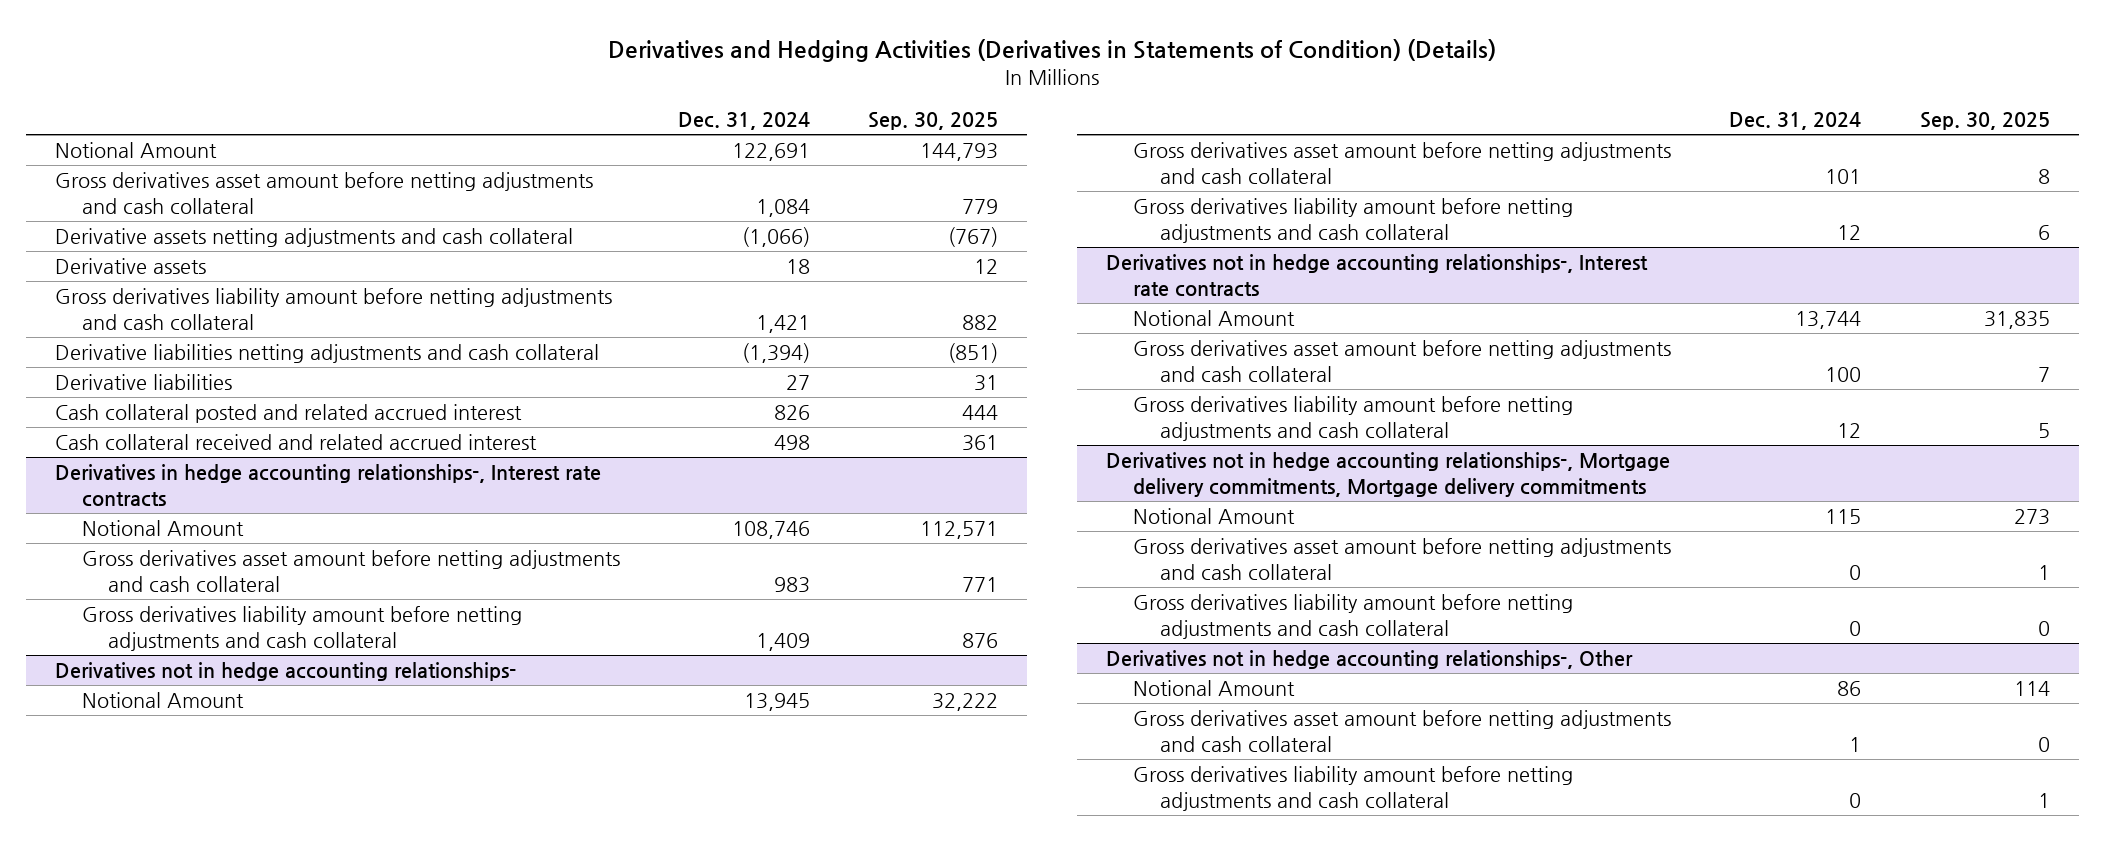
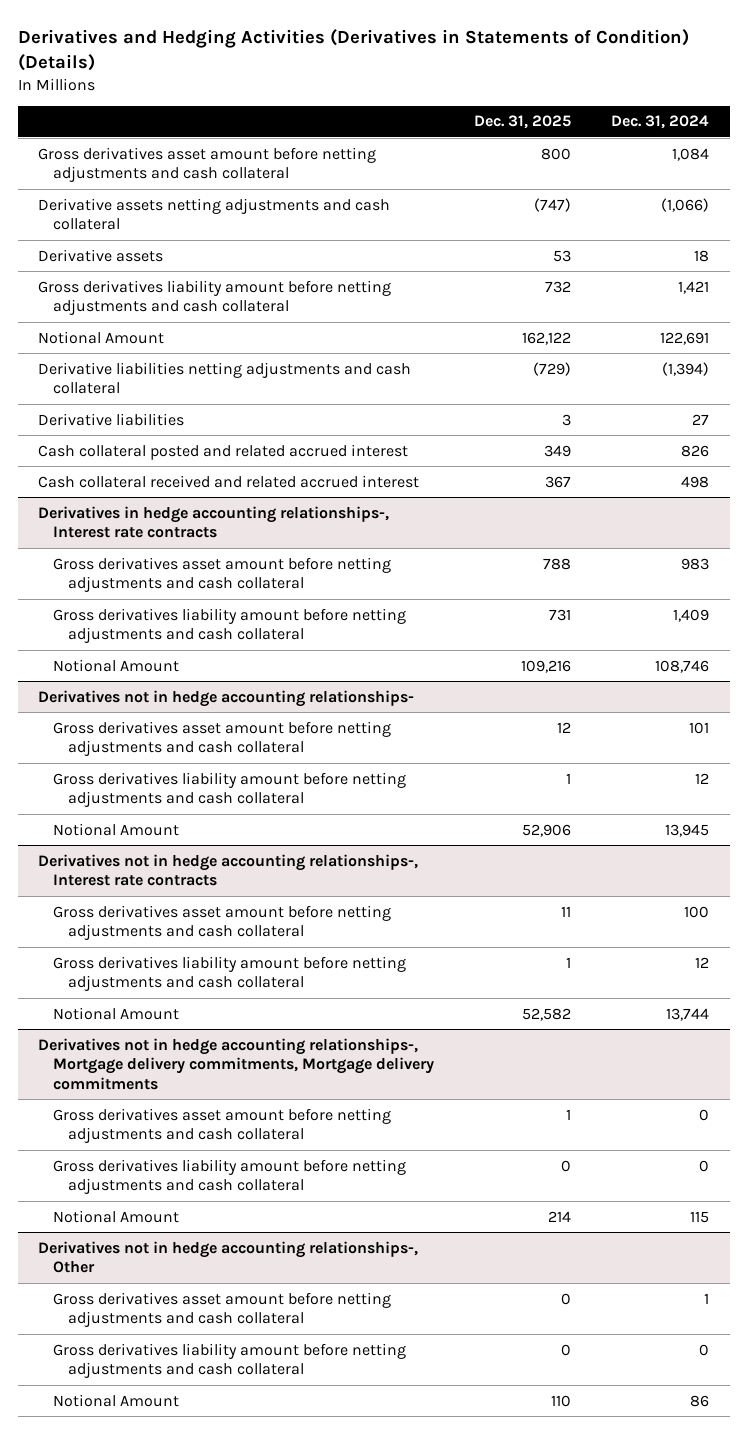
[868,112,999,131] Sep. 30, 2025 -> none
none -> [474,115,572,130] Dec. 31, 2025
[54,142,217,159] Notional Amount -> [38,330,165,344] Notional Amount
[81,520,244,537] Notional Amount -> [52,658,179,672] Notional Amount
[81,692,244,709] Notional Amount -> [52,822,179,836] Notional Amount
[1133,310,1296,327] Notional Amount -> [52,1006,179,1020] Notional Amount
[1133,508,1296,525] Notional Amount -> [52,1209,179,1223] Notional Amount
[1133,680,1296,697] Notional Amount -> [52,1393,179,1407] Notional Amount

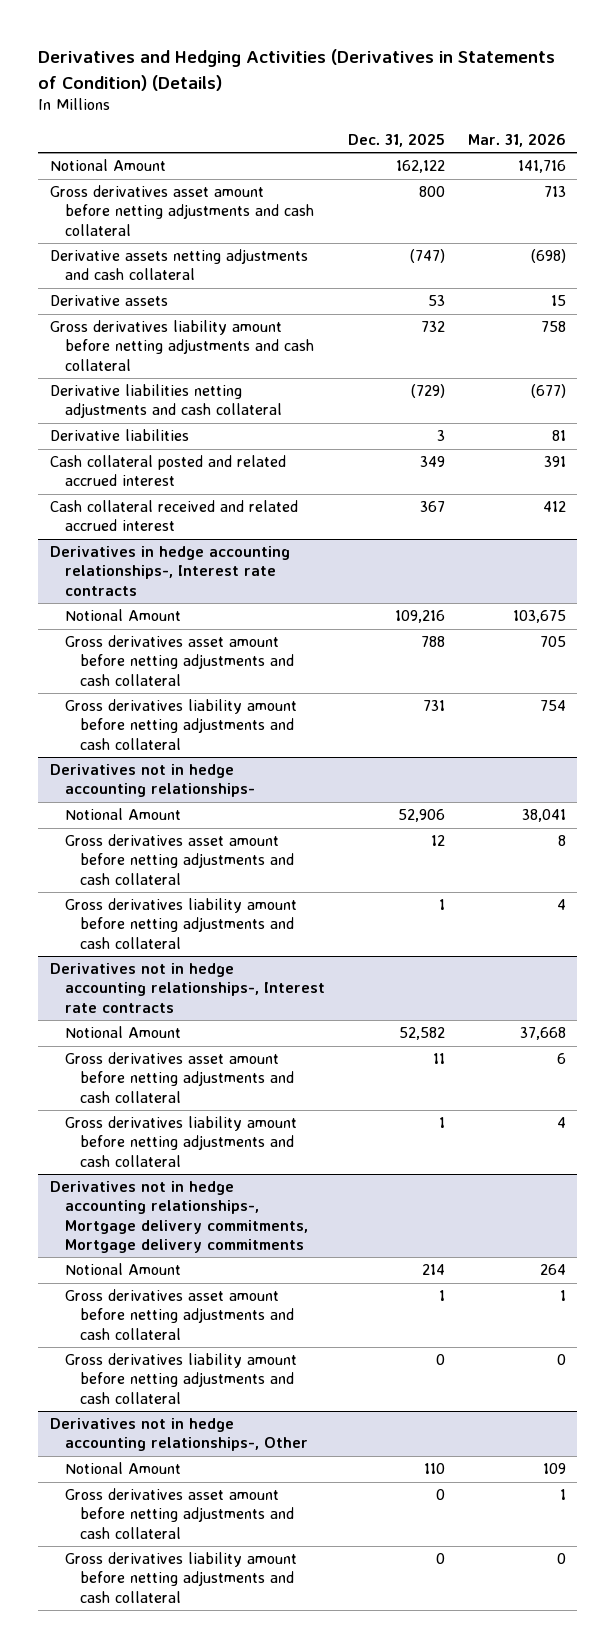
[611,115,710,130] Dec. 31, 2024 -> none
none -> [467,132,566,147] Mar. 31, 2026
[38,330,165,344] Notional Amount -> [49,159,166,172] Notional Amount
[52,658,179,672] Notional Amount -> [65,609,182,622] Notional Amount
[52,822,179,836] Notional Amount -> [65,808,182,821] Notional Amount
[52,1006,179,1020] Notional Amount -> [65,1026,182,1039] Notional Amount
[52,1209,179,1223] Notional Amount -> [65,1263,182,1276] Notional Amount
[52,1393,179,1407] Notional Amount -> [65,1462,182,1475] Notional Amount

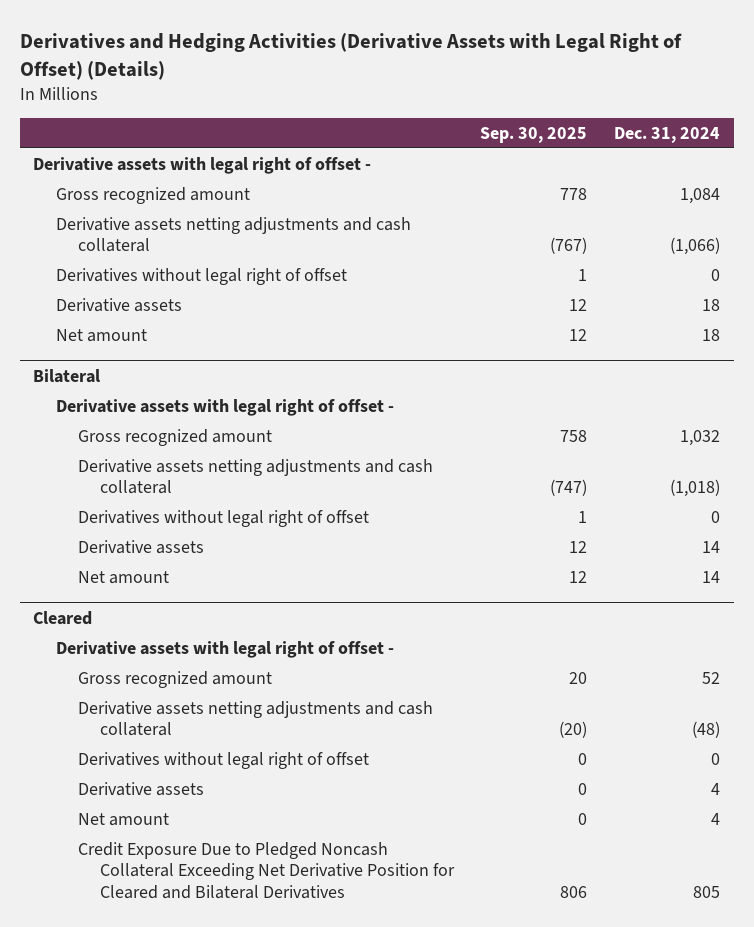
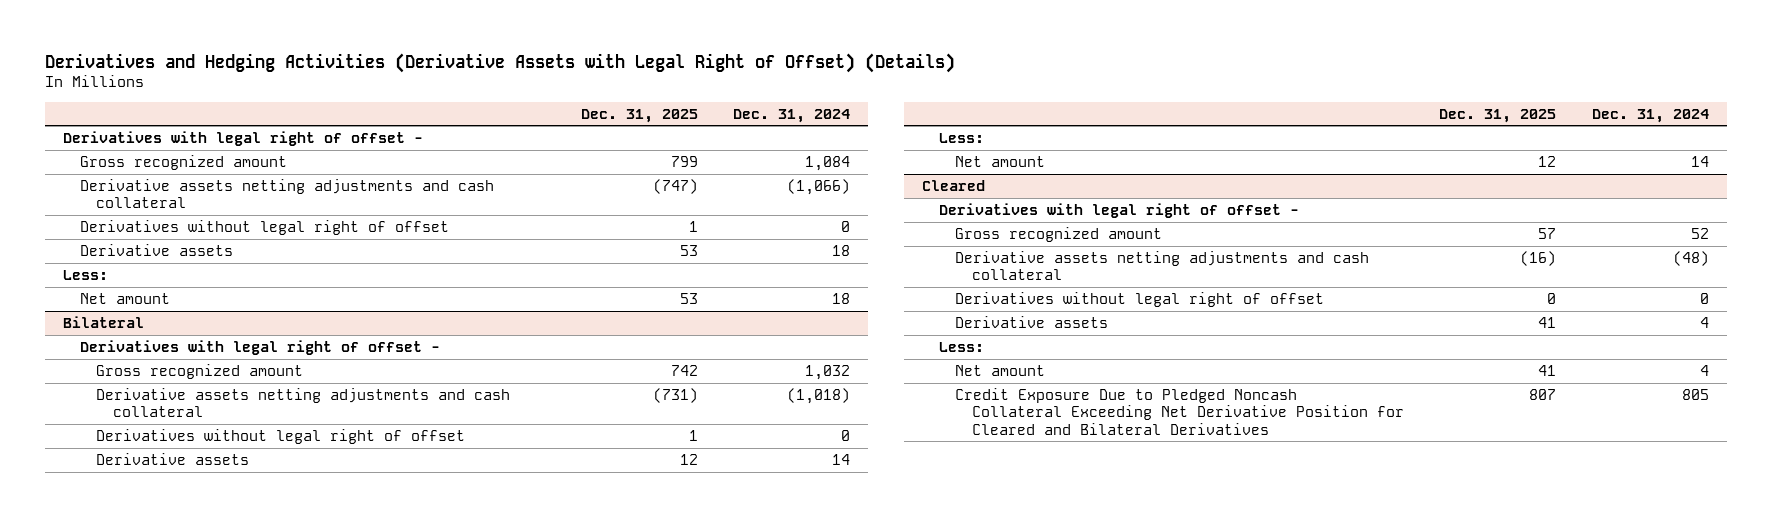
[480,126,588,143] Sep. 30, 2025 -> none
none -> [580,108,698,123] Dec. 31, 2025
[33,156,372,174] Derivative assets with legal right of offset - -> [63,130,424,146] Derivatives with legal right of offset -
none -> [63,269,109,280] Less:
[55,398,394,416] Derivative assets with legal right of offset - -> [79,339,440,355] Derivatives with legal right of offset -
none -> [938,132,984,143] Less:
[55,640,394,658] Derivative assets with legal right of offset - -> [938,202,1299,218] Derivatives with legal right of offset -
none -> [938,341,984,352] Less:

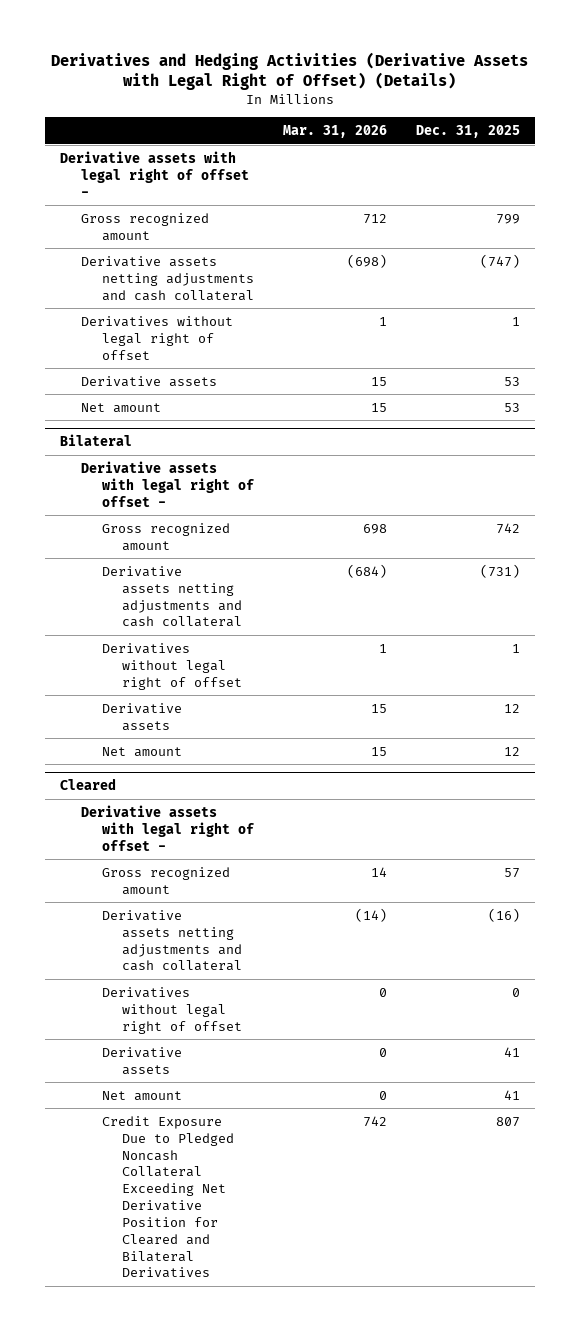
[733,108,851,123] Dec. 31, 2024 -> none
none -> [282,125,387,139] Mar. 31, 2026
[63,130,424,146] Derivatives with legal right of offset - -> [59,150,249,197] Derivative assets with legal right of offset -
[63,269,109,280] Less: -> none
[79,339,440,355] Derivatives with legal right of offset - -> [80,460,254,507] Derivative assets with legal right of offset -
[938,132,984,143] Less: -> none
[938,202,1299,218] Derivatives with legal right of offset - -> [80,804,254,851] Derivative assets with legal right of offset -
[938,341,984,352] Less: -> none

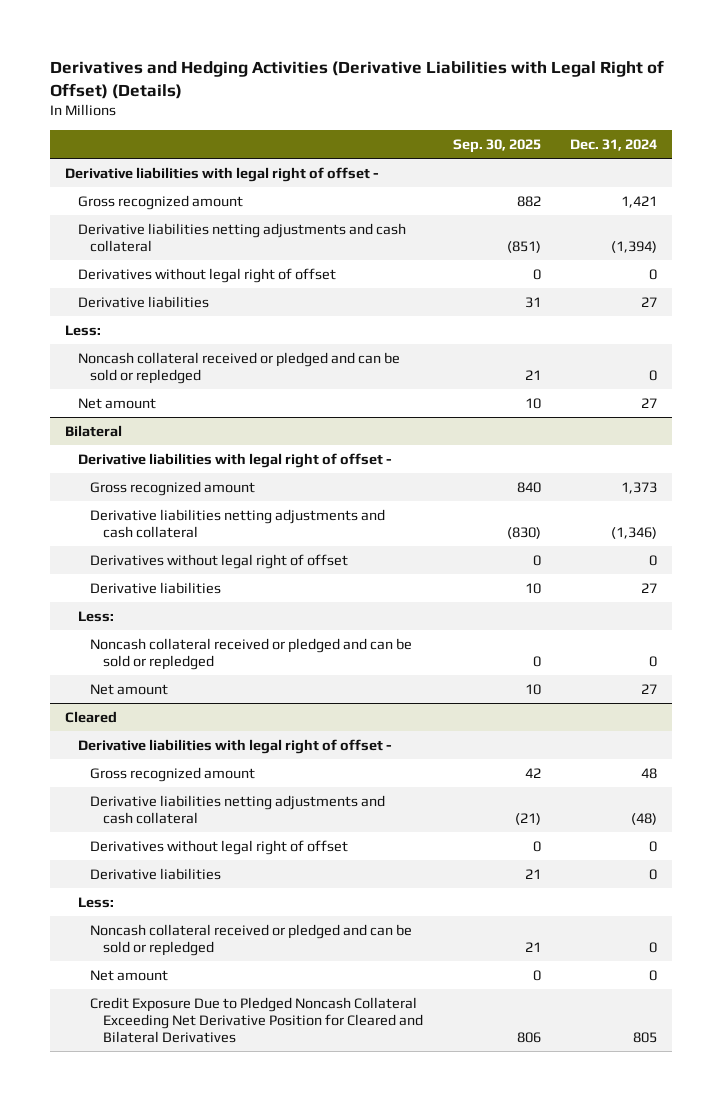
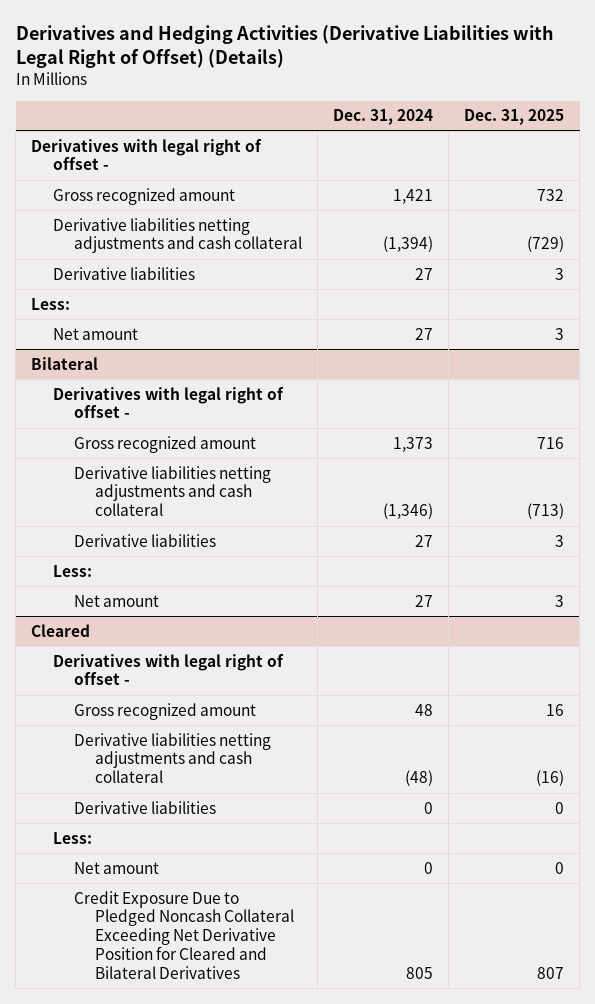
[452,138,541,153] Sep. 30, 2025 -> none
none -> [464,109,565,126] Dec. 31, 2025
[64,166,379,182] Derivative liabilities with legal right of offset - -> [31,138,263,171] Derivatives with legal right of offset -
[77,267,336,283] Derivatives without legal right of offset -> none
[77,351,400,384] Noncash collateral received or pledged and can be sold or repledged -> none
[77,452,392,468] Derivative liabilities with legal right of offset - -> [52,386,284,419] Derivatives with legal right of offset -
[90,553,349,569] Derivatives without legal right of offset -> none
[90,637,413,670] Noncash collateral received or pledged and can be sold or repledged -> none
[77,738,392,754] Derivative liabilities with legal right of offset - -> [52,653,284,686] Derivatives with legal right of offset -
[90,839,349,855] Derivatives without legal right of offset -> none
[90,923,413,956] Noncash collateral received or pledged and can be sold or repledged -> none

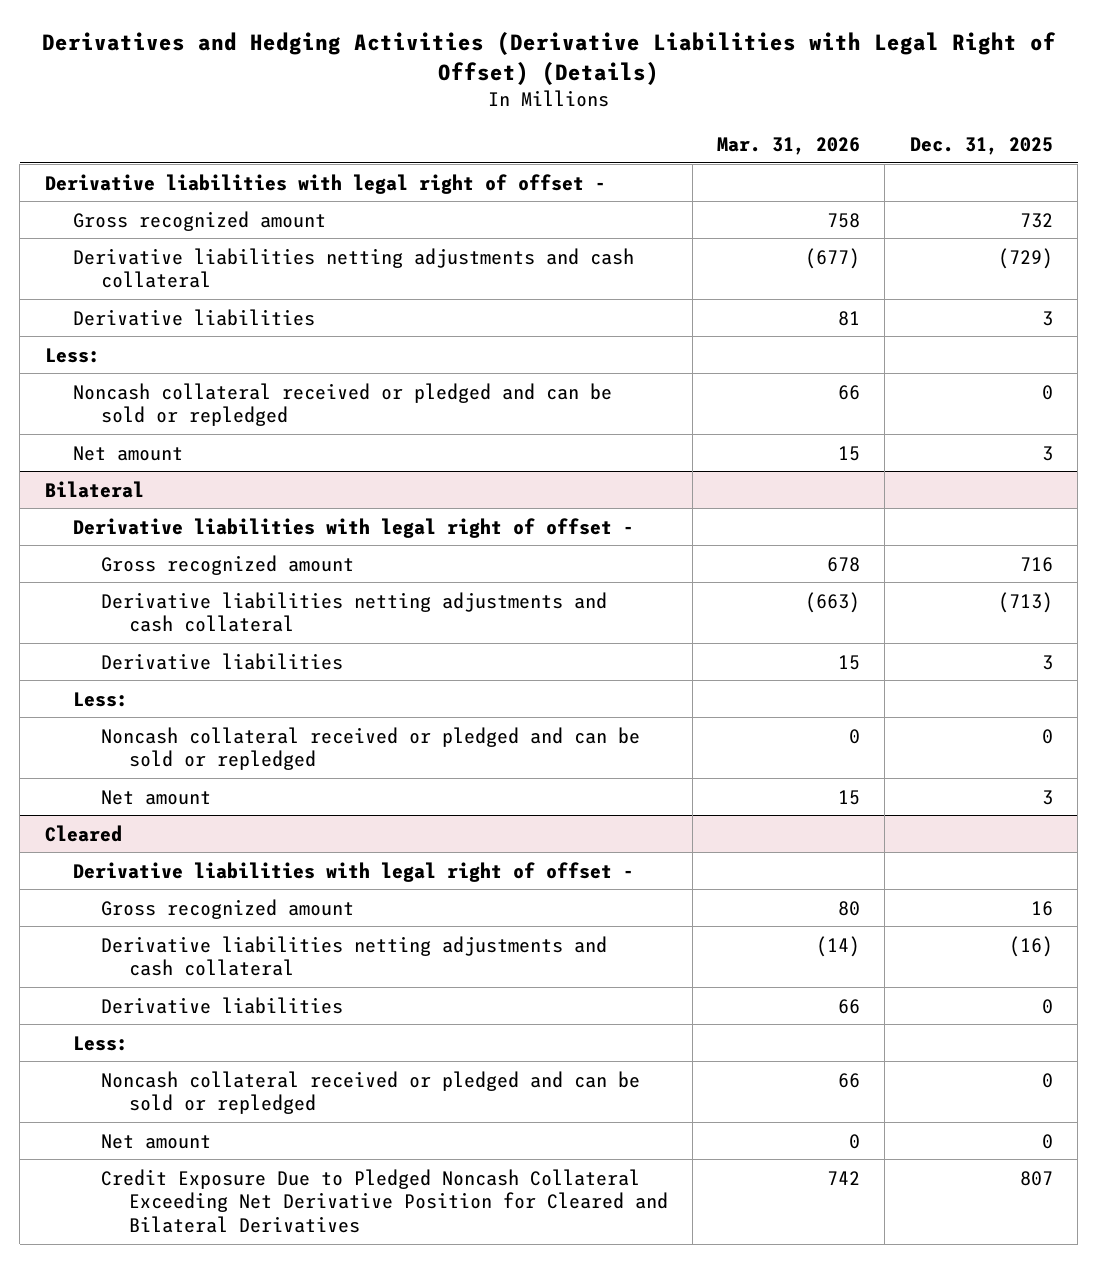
[333,109,434,126] Dec. 31, 2024 -> none
none -> [717,136,861,155] Mar. 31, 2026
[31,138,263,171] Derivatives with legal right of offset - -> [44,173,606,194] Derivative liabilities with legal right of offset -
none -> [72,382,612,427] Noncash collateral received or pledged and can be sold or repledged
[52,386,284,419] Derivatives with legal right of offset - -> [72,517,634,538] Derivative liabilities with legal right of offset -
none -> [100,726,640,771] Noncash collateral received or pledged and can be sold or repledged
[52,653,284,686] Derivatives with legal right of offset - -> [72,861,634,882] Derivative liabilities with legal right of offset -
none -> [100,1070,640,1115] Noncash collateral received or pledged and can be sold or repledged

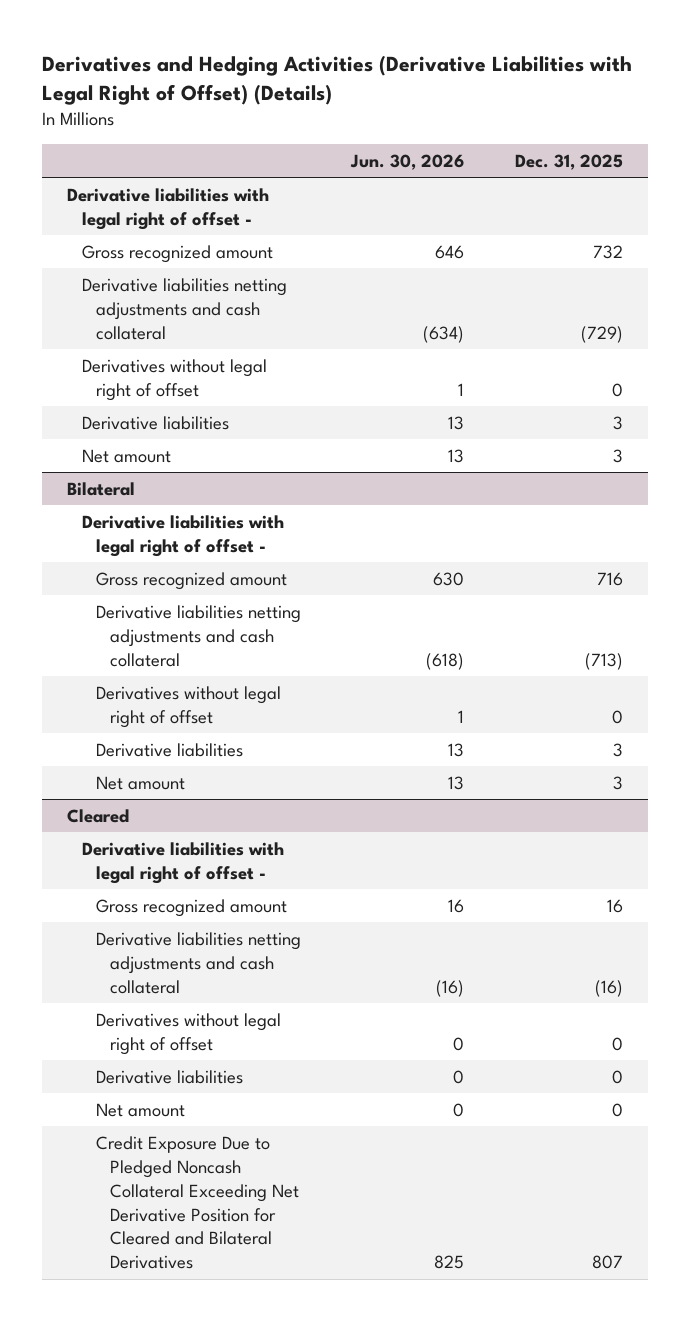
[717,136,861,155] Mar. 31, 2026 -> none
none -> [350,153,465,170] Jun. 30, 2026
none -> [81,358,267,401] Derivatives without legal right of offset
[44,347,100,363] Less: -> none
[72,382,612,427] Noncash collateral received or pledged and can be sold or repledged -> none
none -> [95,685,281,728] Derivatives without legal right of offset
[72,691,128,707] Less: -> none
[100,726,640,771] Noncash collateral received or pledged and can be sold or repledged -> none
none -> [95,1012,281,1055] Derivatives without legal right of offset
[72,1035,128,1051] Less: -> none
[100,1070,640,1115] Noncash collateral received or pledged and can be sold or repledged -> none

